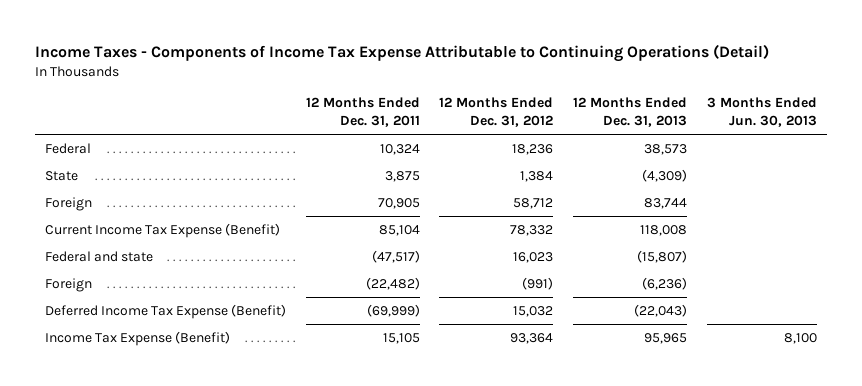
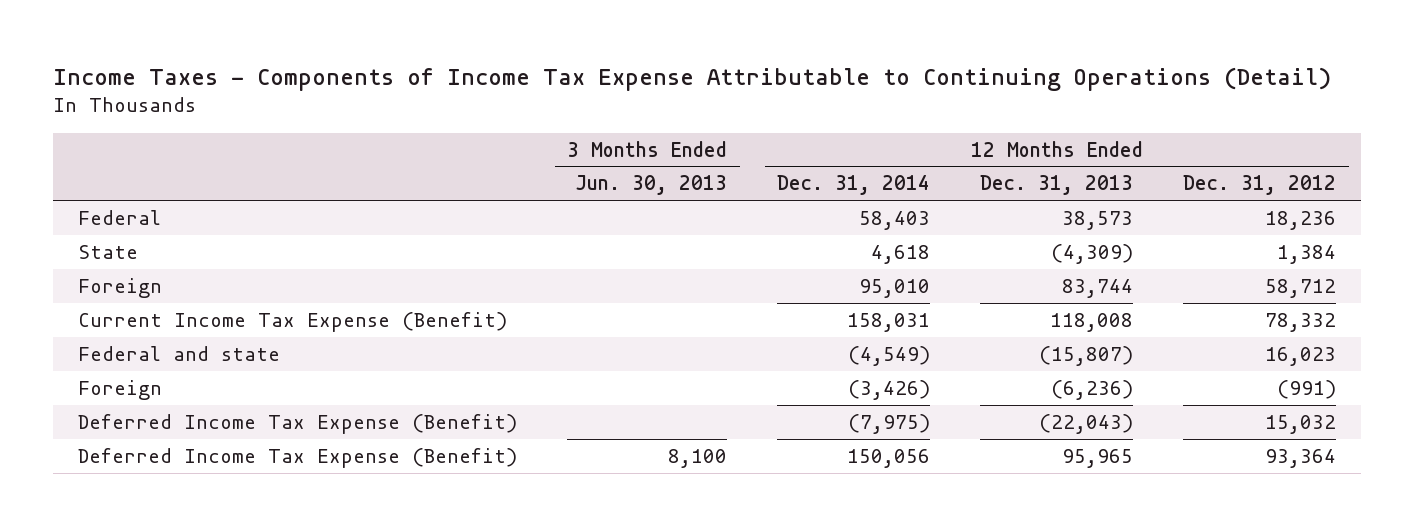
[305,97,420,128] 12 Months Ended Dec. 31, 2011 -> none
none -> [777,175,931,196] Dec. 31, 2014
[44,330,230,346] Income Tax Expense (Benefit) -> [78,447,518,468] Deferred Income Tax Expense (Benefit)

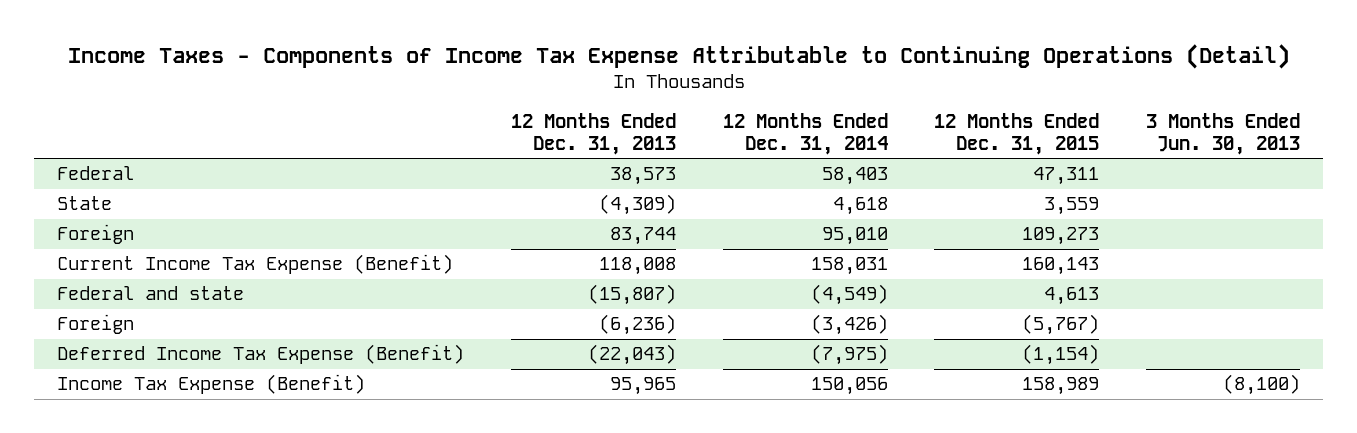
[1183,175,1337,196] Dec. 31, 2012 -> none
none -> [934,113,1100,156] 12 Months Ended Dec. 31, 2015
[78,447,518,468] Deferred Income Tax Expense (Benefit) -> [57,374,366,395] Income Tax Expense (Benefit)
[668,448,728,468] 8,100 -> [1222,374,1300,396] (8,100)

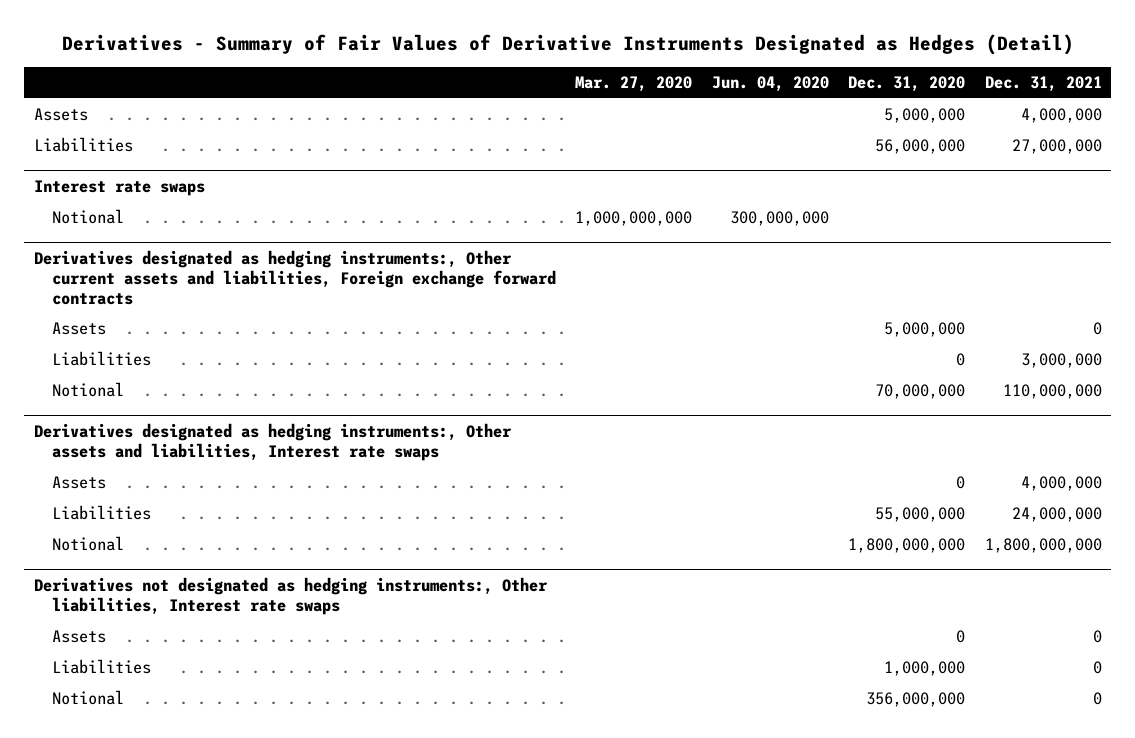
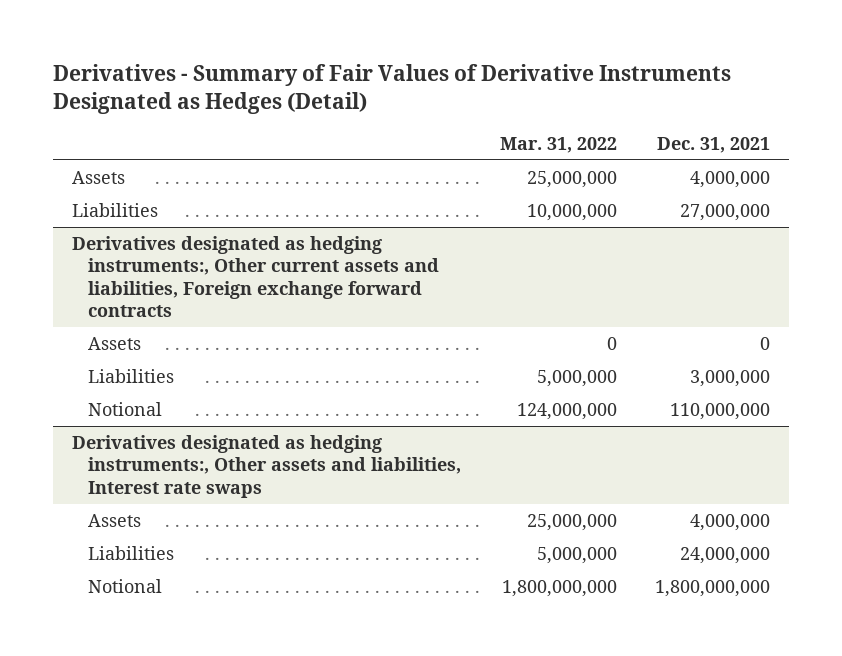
[575,76,693,93] Mar. 27, 2020 -> none
[711,76,829,93] Jun. 04, 2020 -> none
[848,76,966,93] Dec. 31, 2020 -> none
none -> [499,136,617,153] Mar. 31, 2022
[33,180,205,197] Interest rate swaps -> none
[52,209,125,225] Notional -> none
[33,577,548,615] Derivatives not designated as hedging instruments:, Other liabilities, Interest rate swaps -> none
[52,630,107,644] Assets -> none
[52,659,152,675] Liabilities -> none
[52,690,125,706] Notional -> none

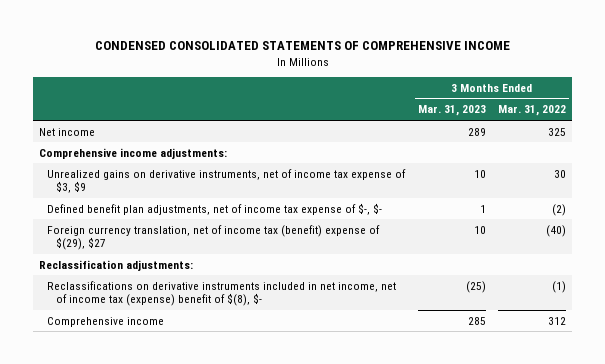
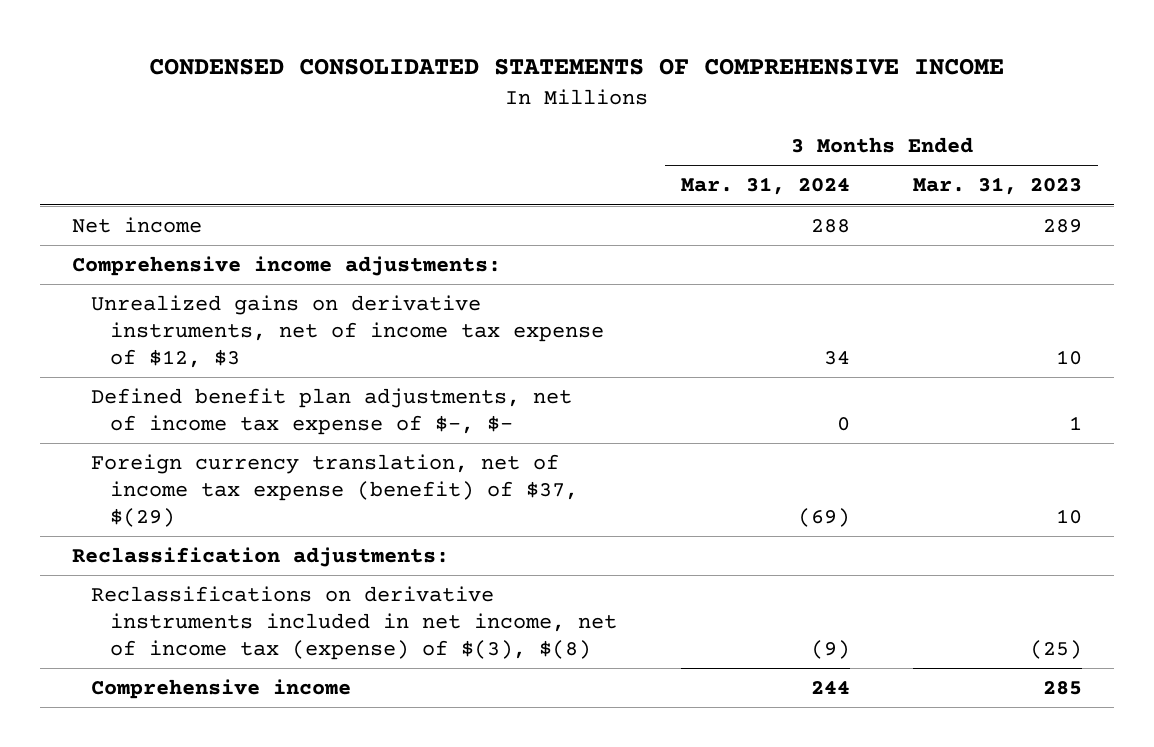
[498,105,567,117] Mar. 31, 2022 -> none
none -> [680,177,850,196] Mar. 31, 2024
[47,168,407,194] Unrealized gains on derivative instruments, net of income tax expense of $3, $9 -> [90,294,605,368] Unrealized gains on derivative instruments, net of income tax expense of $12, $3
[47,224,381,251] Foreign currency translation, net of income tax (benefit) expense of $(29), $27 -> [90,453,579,527] Foreign currency translation, net of income tax expense (benefit) of $37, $(29)
[47,280,397,307] Reclassifications on derivative instruments included in net income, net of income tax (expense) benefit of $(8), $- -> [90,585,618,660] Reclassifications on derivative instruments included in net income, net of income tax (expense) of $(3), $(8)

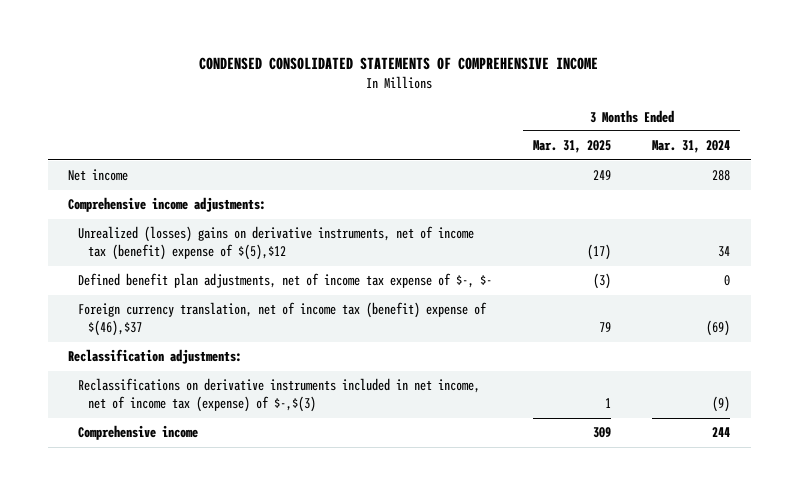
[913,177,1083,196] Mar. 31, 2023 -> none
none -> [533,140,612,154] Mar. 31, 2025
[90,294,605,368] Unrealized gains on derivative instruments, net of income tax expense of $12, $3 -> [78,226,475,261] Unrealized (losses) gains on derivative instruments, net of income tax (benefit) expense of $(5),$12
[90,453,579,527] Foreign currency translation, net of income tax expense (benefit) of $37, $(29) -> [78,302,488,337] Foreign currency translation, net of income tax (benefit) expense of $(46),$37
[90,585,618,660] Reclassifications on derivative instruments included in net income, net of income tax (expense) of $(3), $(8) -> [78,378,481,413] Reclassifications on derivative instruments included in net income, net of income tax (expense) of $-,$(3)

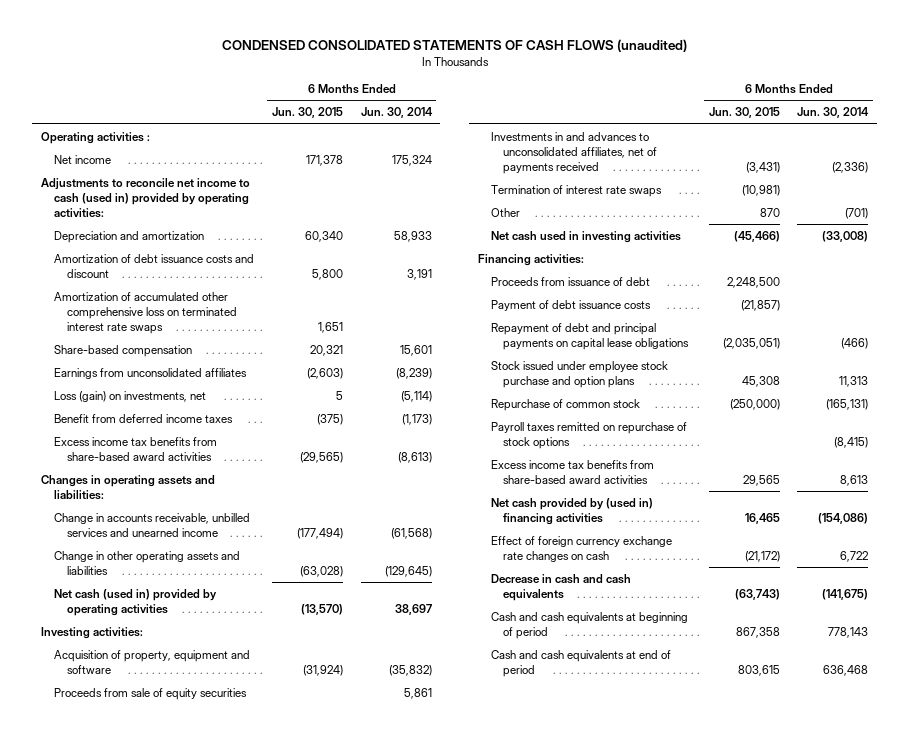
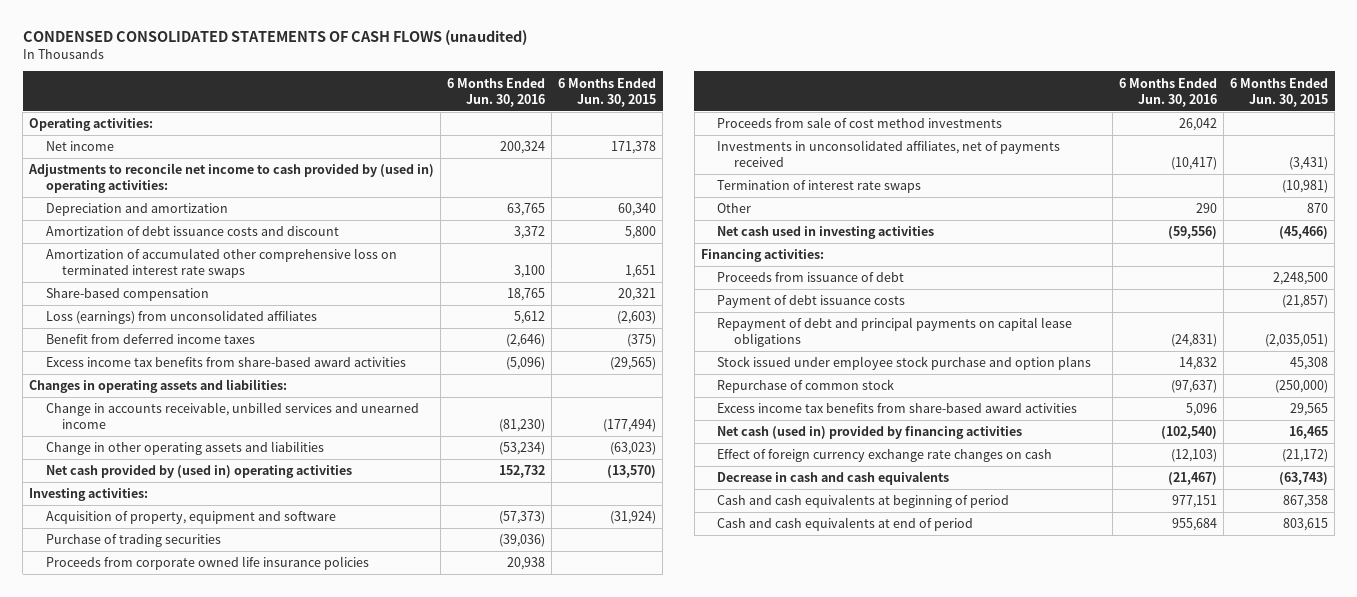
[360,107,433,119] Jun. 30, 2014 -> none
none -> [447,77,546,107] 6 Months Ended Jun. 30, 2016
[41,131,151,144] Operating activities : -> [29,118,154,132] Operating activities:
[41,177,251,218] Adjustments to reconcile net income to cash (used in) provided by operating activities: -> [28,163,435,194] Adjustments to reconcile net income to cash provided by (used in) operating activities:
[53,390,206,402] Loss (gain) on investments, net -> none
[53,367,247,379] Earnings from unconsolidated affiliates -> [45,310,317,325] Loss (earnings) from unconsolidated affiliates
[299,565,343,577] (63,028) -> [610,442,657,456] (63,023)
[53,588,217,616] Net cash (used in) provided by operating activities -> [45,465,352,479] Net cash provided by (used in) operating activities
[53,687,247,700] Proceeds from sale of equity securities -> none
none -> [45,534,221,548] Purchase of trading securities
none -> [45,556,369,571] Proceeds from corporate owned life insurance policies
none -> [717,117,1003,129] Proceeds from sale of cost method investments
[490,131,658,174] Investments in and advances to unconsolidated affiliates, net of payments received -> [717,140,1061,168] Investments in unconsolidated affiliates, net of payments received
[490,421,687,449] Payroll taxes remitted on repurchase of stock options -> none
[490,497,653,525] Net cash provided by (used in) financing activities -> [717,426,1023,440] Net cash (used in) provided by financing activities

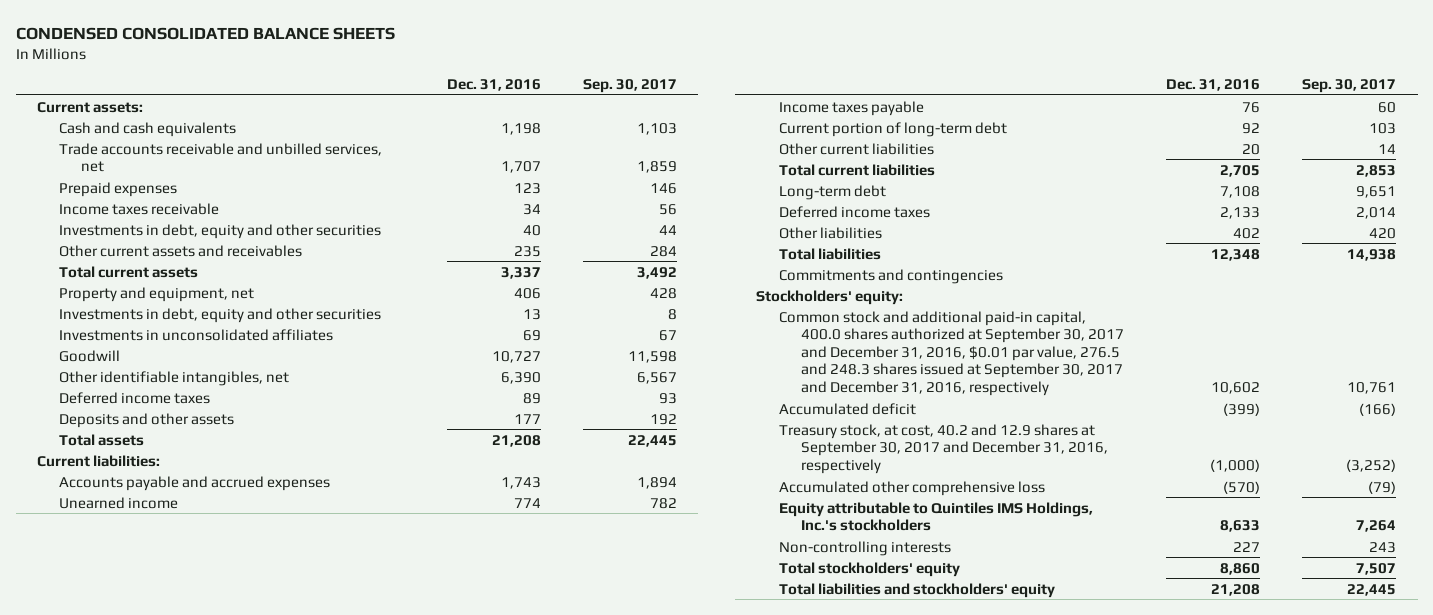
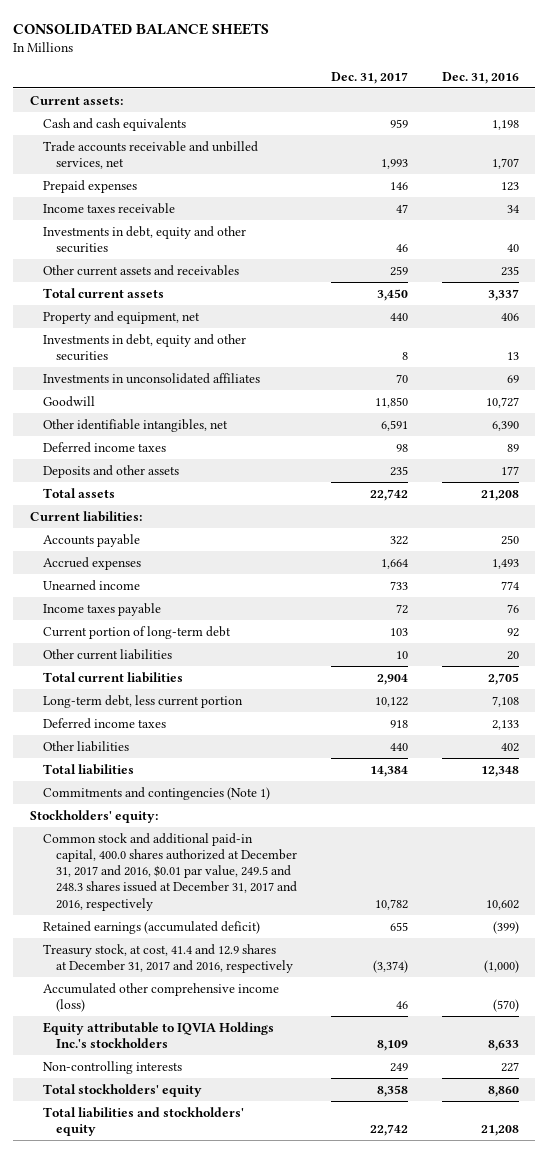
[15,26,395,40] CONDENSED CONSOLIDATED BALANCE SHEETS -> [12,22,269,35] CONSOLIDATED BALANCE SHEETS
[583,78,678,93] Sep. 30, 2017 -> none
none -> [330,71,408,84] Dec. 31, 2017
[59,475,331,491] Accounts payable and accrued expenses -> none
none -> [42,533,140,547] Accounts payable
none -> [42,556,141,570] Accrued expenses
[778,184,886,200] Long-term debt -> [42,694,243,708] Long-term debt, less current portion
[778,268,1003,284] Commitments and contingencies -> [42,786,270,800] Commitments and contingencies (Note 1)
[778,310,1124,396] Common stock and additional paid-in capital, 400.0 shares authorized at September 30, 2017 and December 31, 2016, $0.01 par value, 276.5 and 248.3 shares issued at September 30, 2017 and December 31, 2016, respectively -> [42,832,298,911] Common stock and additional paid-in capital, 400.0 shares authorized at December 31, 2017 and 2016, $0.01 par value, 249.5 and 248.3 shares issued at December 31, 2017 and 2016, respectively
[778,402,916,415] Accumulated deficit -> [42,920,260,934] Retained earnings (accumulated deficit)
[778,423,1108,474] Treasury stock, at cost, 40.2 and 12.9 shares at September 30, 2017 and December 31, 2016, respectively -> [42,943,294,974] Treasury stock, at cost, 41.4 and 12.9 shares at December 31, 2017 and 2016, respectively
[778,480,1045,496] Accumulated other comprehensive loss -> [42,982,279,1013] Accumulated other comprehensive income (loss)
[778,501,1093,532] Equity attributable to Quintiles IMS Holdings, Inc.'s stockholders -> [42,1021,274,1049] Equity attributable to IQVIA Holdings Inc.'s stockholders

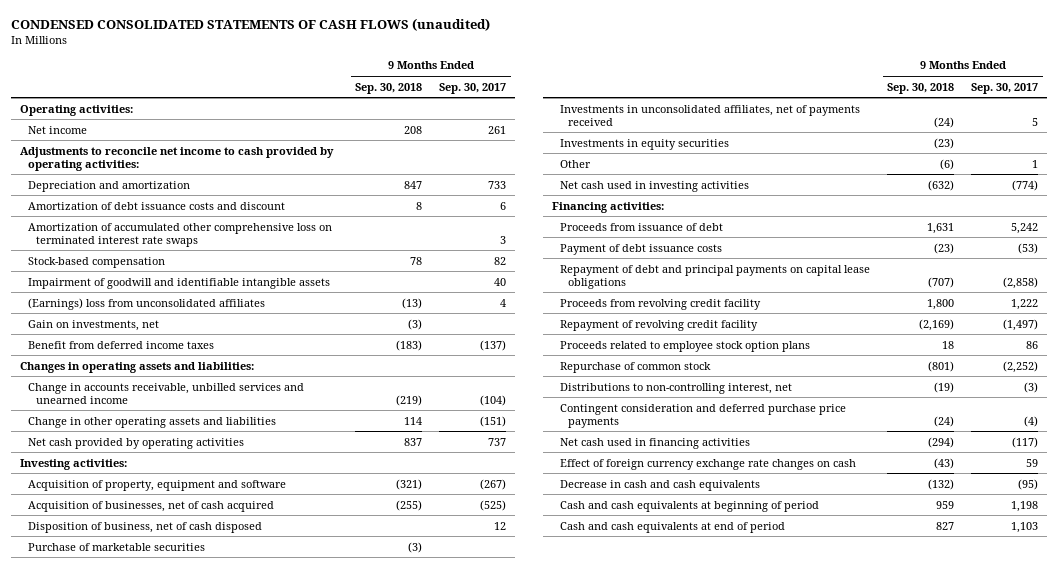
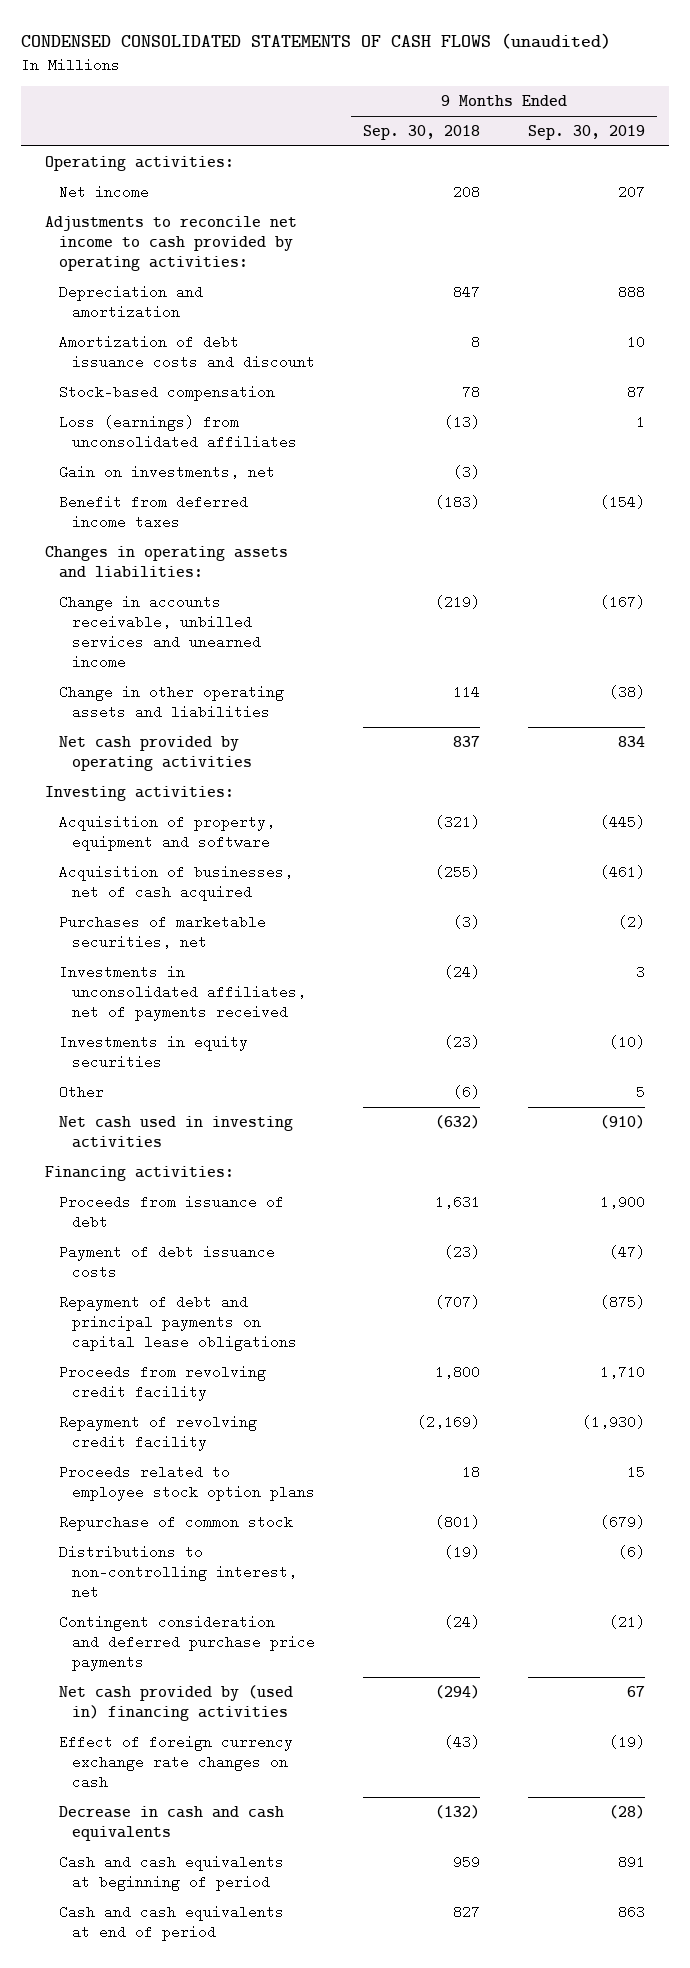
[439,82,507,94] Sep. 30, 2017 -> none
none -> [527,125,645,141] Sep. 30, 2019
[27,222,332,247] Amortization of accumulated other comprehensive loss on terminated interest rate swaps -> none
[27,277,330,289] Impairment of goodwill and identifiable intangible assets -> none
[27,297,265,310] (Earnings) loss from unconsolidated affiliates -> [58,415,298,450] Loss (earnings) from unconsolidated affiliates
[27,521,262,533] Disposition of business, net of cash disposed -> none
[27,542,205,551] Purchase of marketable securities -> [58,915,266,950] Purchases of marketable securities, net
[559,437,750,449] Net cash used in financing activities -> [58,1685,293,1722] Net cash provided by (used in) financing activities

